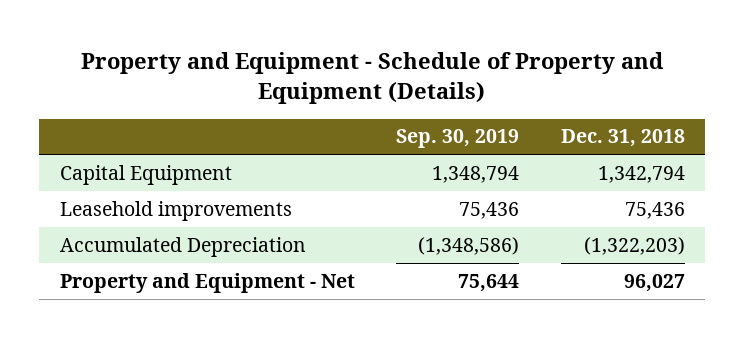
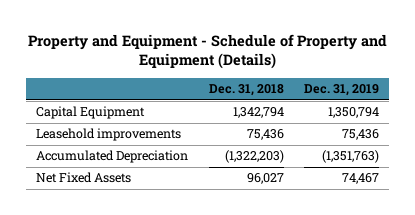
[396,129,520,149] Sep. 30, 2019 -> none
none -> [303,84,379,97] Dec. 31, 2019
[60,272,356,293] Property and Equipment - Net -> [36,172,132,184] Net Fixed Assets

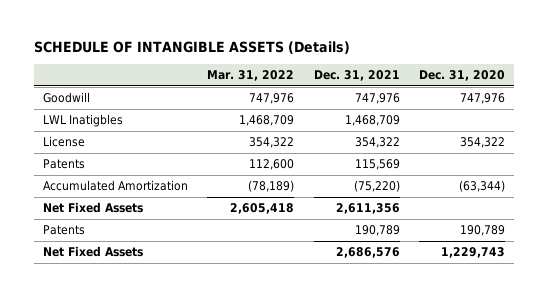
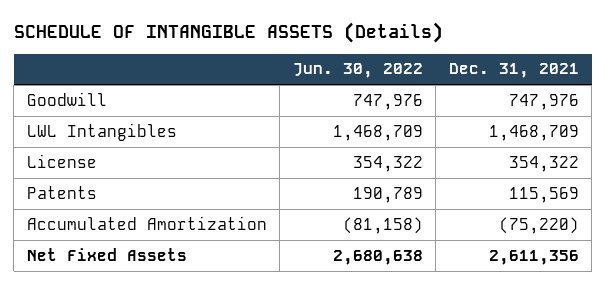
[207,70,295,82] Mar. 31, 2022 -> none
[418,70,505,82] Dec. 31, 2020 -> none
none -> [292,63,423,79] Jun. 30, 2022
[43,114,124,128] LWL Inatigbles -> [26,122,177,141] LWL Intangibles
[43,225,86,236] Patents -> none
[43,246,144,258] Net Fixed Assets -> none

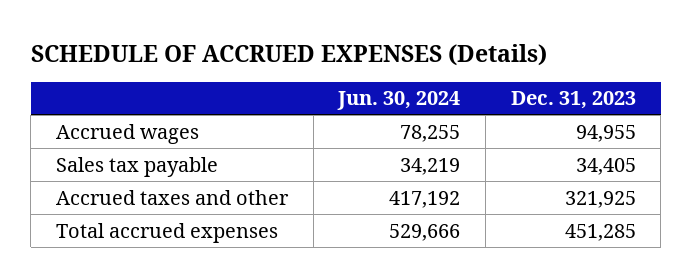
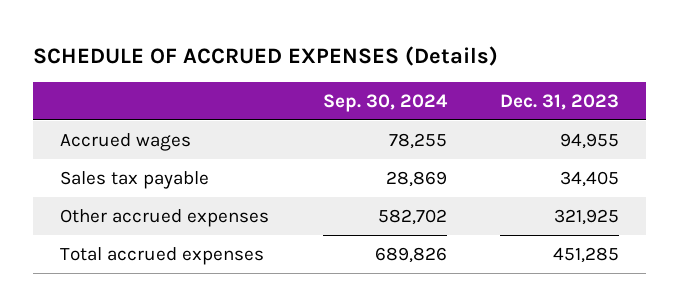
[337,91,461,111] Jun. 30, 2024 -> none
none -> [322,93,448,112] Sep. 30, 2024
[56,189,290,205] Accrued taxes and other -> [59,208,269,227] Other accrued expenses

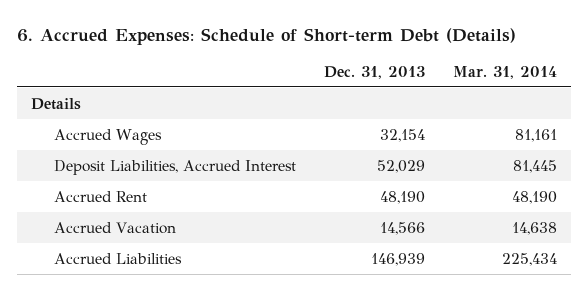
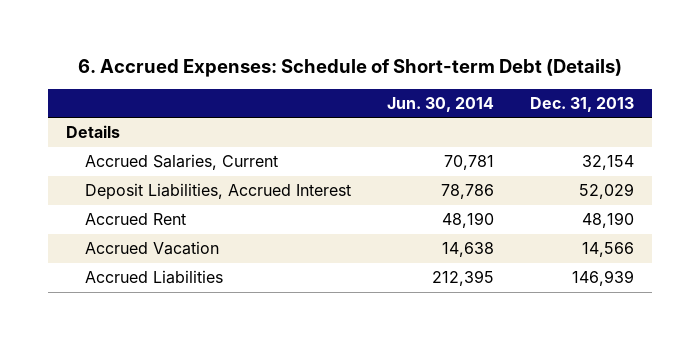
[453,65,558,79] Mar. 31, 2014 -> none
none -> [386,96,494,112] Jun. 30, 2014
[53,128,162,145] Accrued Wages -> [84,154,278,171] Accrued Salaries, Current

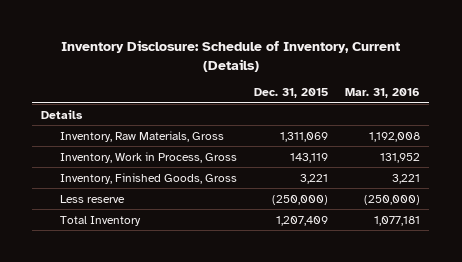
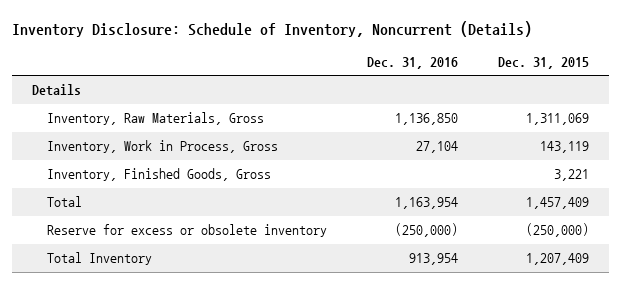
[60,40,400,72] Inventory Disclosure: Schedule of Inventory, Current (Details) -> [12,20,533,37] Inventory Disclosure: Schedule of Inventory, Noncurrent (Details)
[345,88,421,99] Mar. 31, 2016 -> none
none -> [366,56,458,69] Dec. 31, 2016
[59,194,125,203] Less reserve -> none
none -> [46,196,82,208] Total
none -> [46,224,327,238] Reserve for excess or obsolete inventory

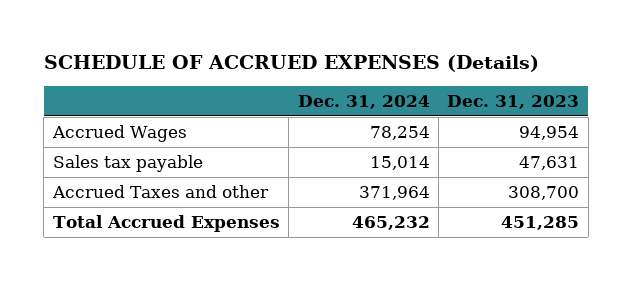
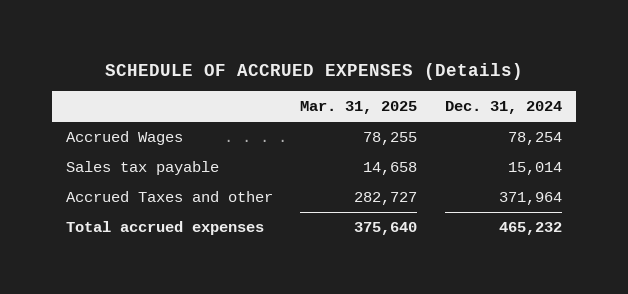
[447,94,580,109] Dec. 31, 2023 -> none
none -> [300,101,418,115] Mar. 31, 2025
[52,214,280,232] Total Accrued Expenses -> [65,220,264,235] Total accrued expenses

